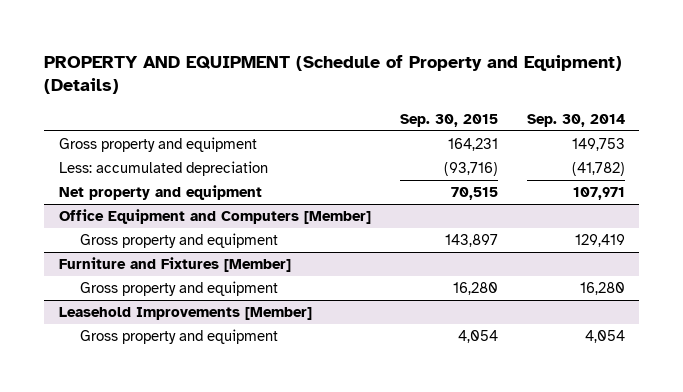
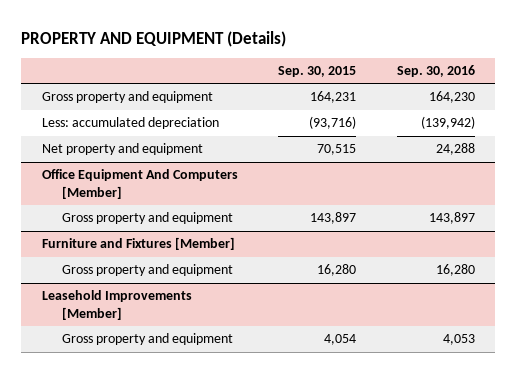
[44,54,623,95] PROPERTY AND EQUIPMENT (Schedule of Property and Equipment) (Details) -> [21,30,287,47] PROPERTY AND EQUIPMENT (Details)
[526,113,625,127] Sep. 30, 2014 -> none
none -> [396,65,475,78] Sep. 30, 2016
[58,209,371,225] Office Equipment and Computers [Member] -> [41,169,238,199] Office Equipment And Computers [Member]

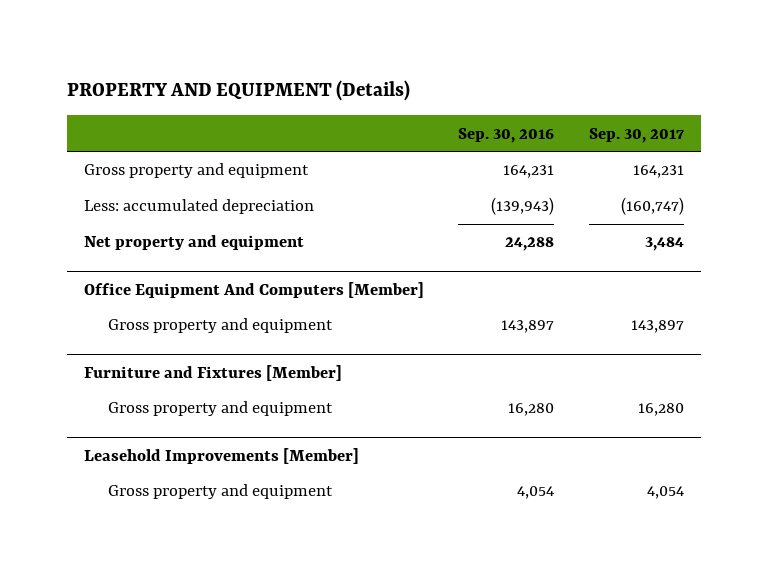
[278,66,357,78] Sep. 30, 2015 -> none
none -> [588,127,684,143] Sep. 30, 2017
[428,91,475,104] 164,230 -> [503,165,555,179] 164,231
[420,116,475,130] (139,942) -> [491,197,555,216] (139,943)
[442,334,475,346] 4,053 -> [517,486,555,500] 4,054

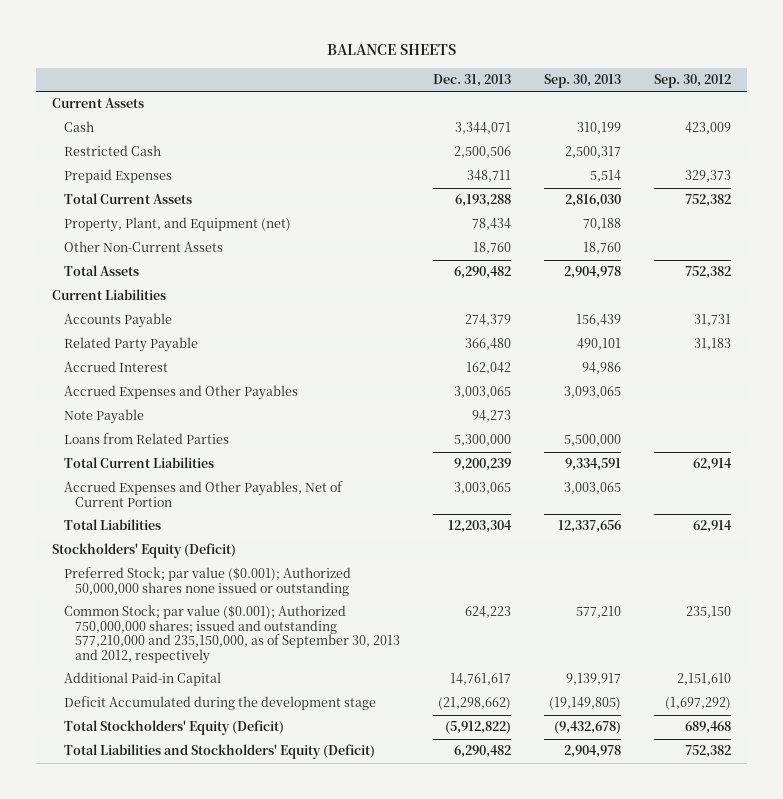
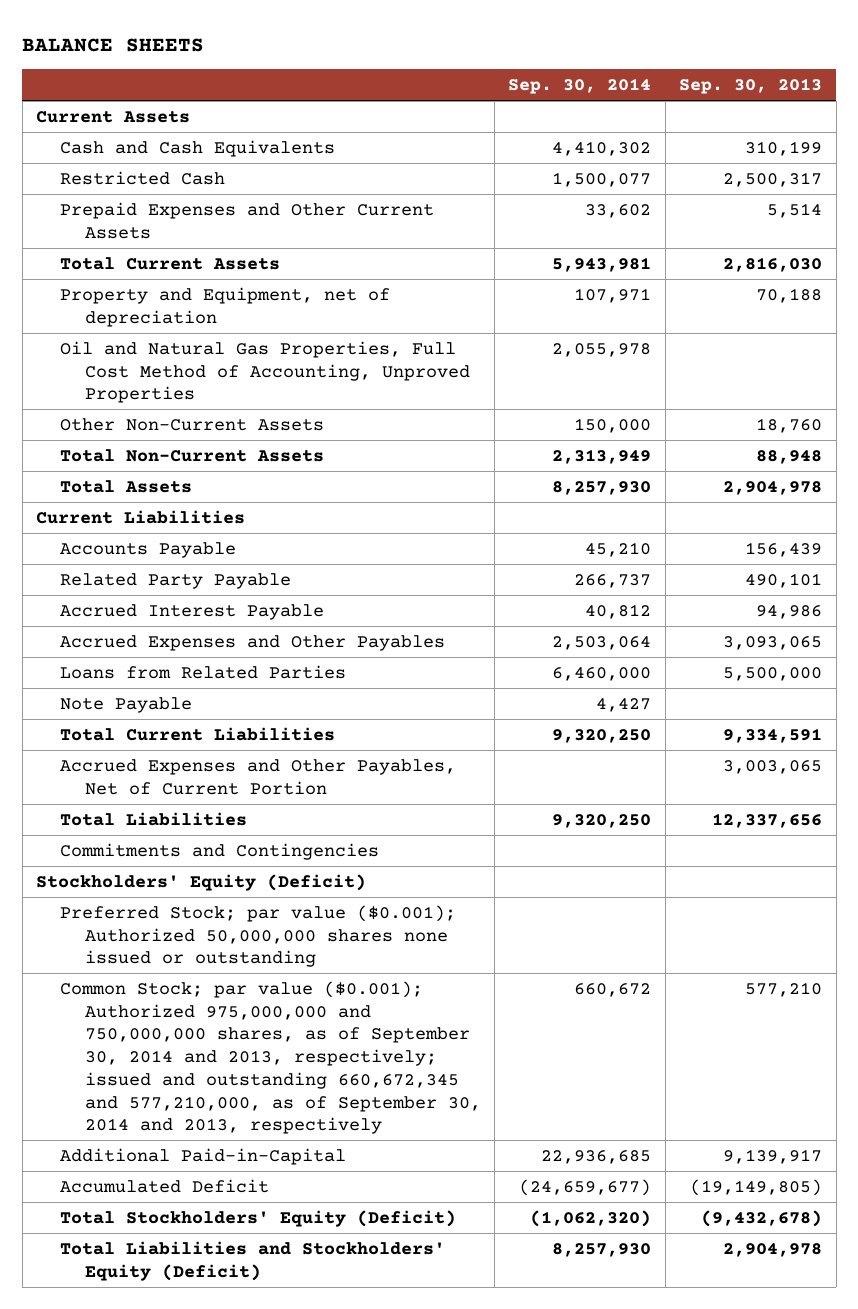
[433,74,512,88] Dec. 31, 2013 -> none
[653,74,731,89] Sep. 30, 2012 -> none
none -> [508,78,652,95] Sep. 30, 2014
[63,121,94,133] Cash -> [60,139,336,157] Cash and Cash Equivalents
[63,169,172,184] Prepaid Expenses -> [60,201,435,239] Prepaid Expenses and Other Current Assets
[63,217,291,233] Property, Plant, and Equipment (net) -> [60,286,391,327] Property and Equipment, net of depreciation
none -> [60,340,470,404] Oil and Natural Gas Properties, Full Cost Method of Accounting, Unproved Properties
none -> [60,448,325,462] Total Non-Current Assets
[63,361,168,373] Accrued Interest -> [60,603,325,620] Accrued Interest Payable
[63,409,144,425] Note Payable -> [60,696,193,713] Note Payable
none -> [60,842,380,860] Commitments and Contingencies
[63,605,401,664] Common Stock; par value ($0.001); Authorized 750,000,000 shares; issued and outstanding 577,210,000 and 235,150,000, as of September 30, 2013 and 2012, respectively -> [60,980,481,1135] Common Stock; par value ($0.001); Authorized 975,000,000 and 750,000,000 shares, as of September 30, 2014 and 2013, respectively; issued and outstanding 660,672,345 and 577,210,000, as of September 30, 2014 and 2013, respectively
[63,672,221,687] Additional Paid-in Capital -> [60,1147,347,1165] Additional Paid-in-Capital
[63,696,376,711] Deficit Accumulated during the development stage -> [60,1178,270,1193] Accumulated Deficit

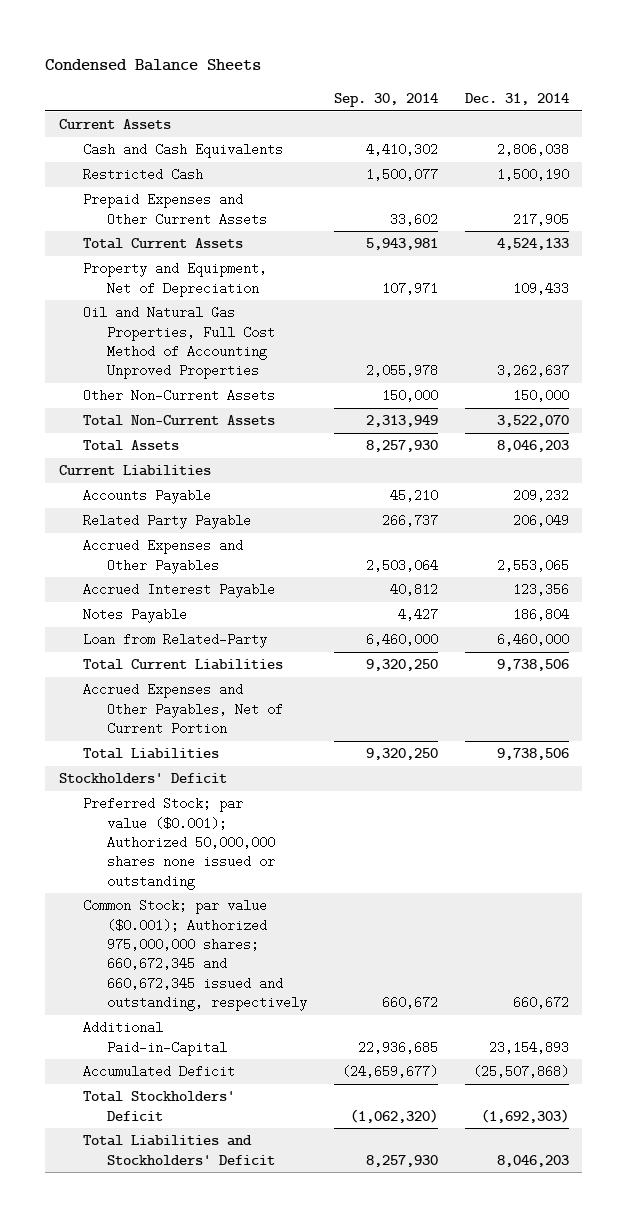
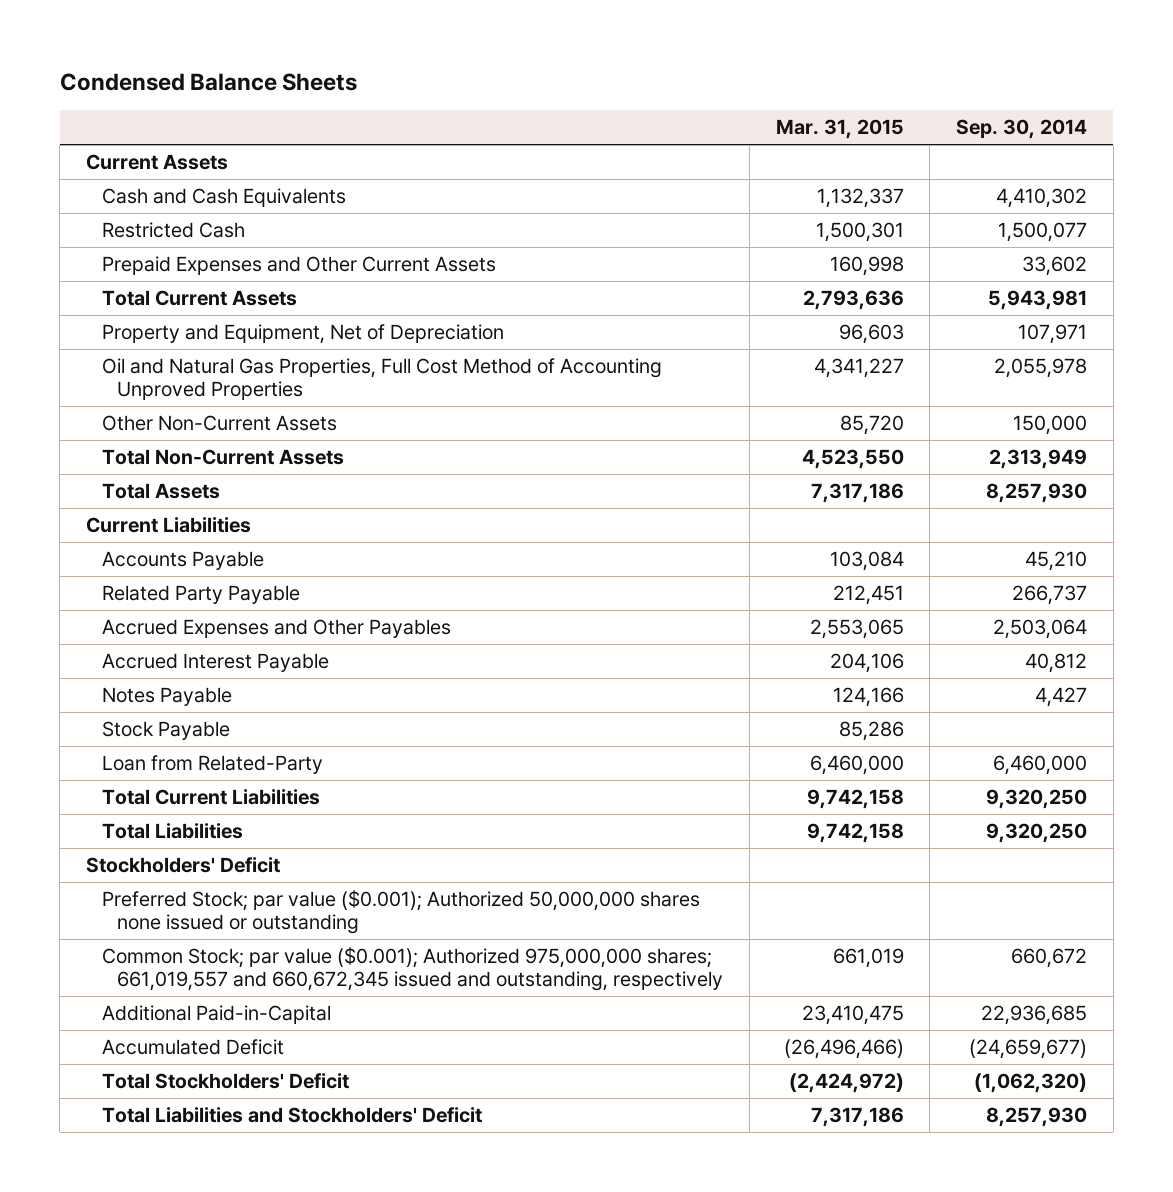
[464,92,569,105] Dec. 31, 2014 -> none
none -> [775,119,904,140] Mar. 31, 2015
none -> [101,721,230,741] Stock Payable
[82,683,283,736] Accrued Expenses and Other Payables, Net of Current Portion -> none
[82,899,307,1012] Common Stock; par value ($0.001); Authorized 975,000,000 shares; 660,672,345 and 660,672,345 issued and outstanding, respectively -> [101,947,724,991] Common Stock; par value ($0.001); Authorized 975,000,000 shares; 661,019,557 and 660,672,345 issued and outstanding, respectively

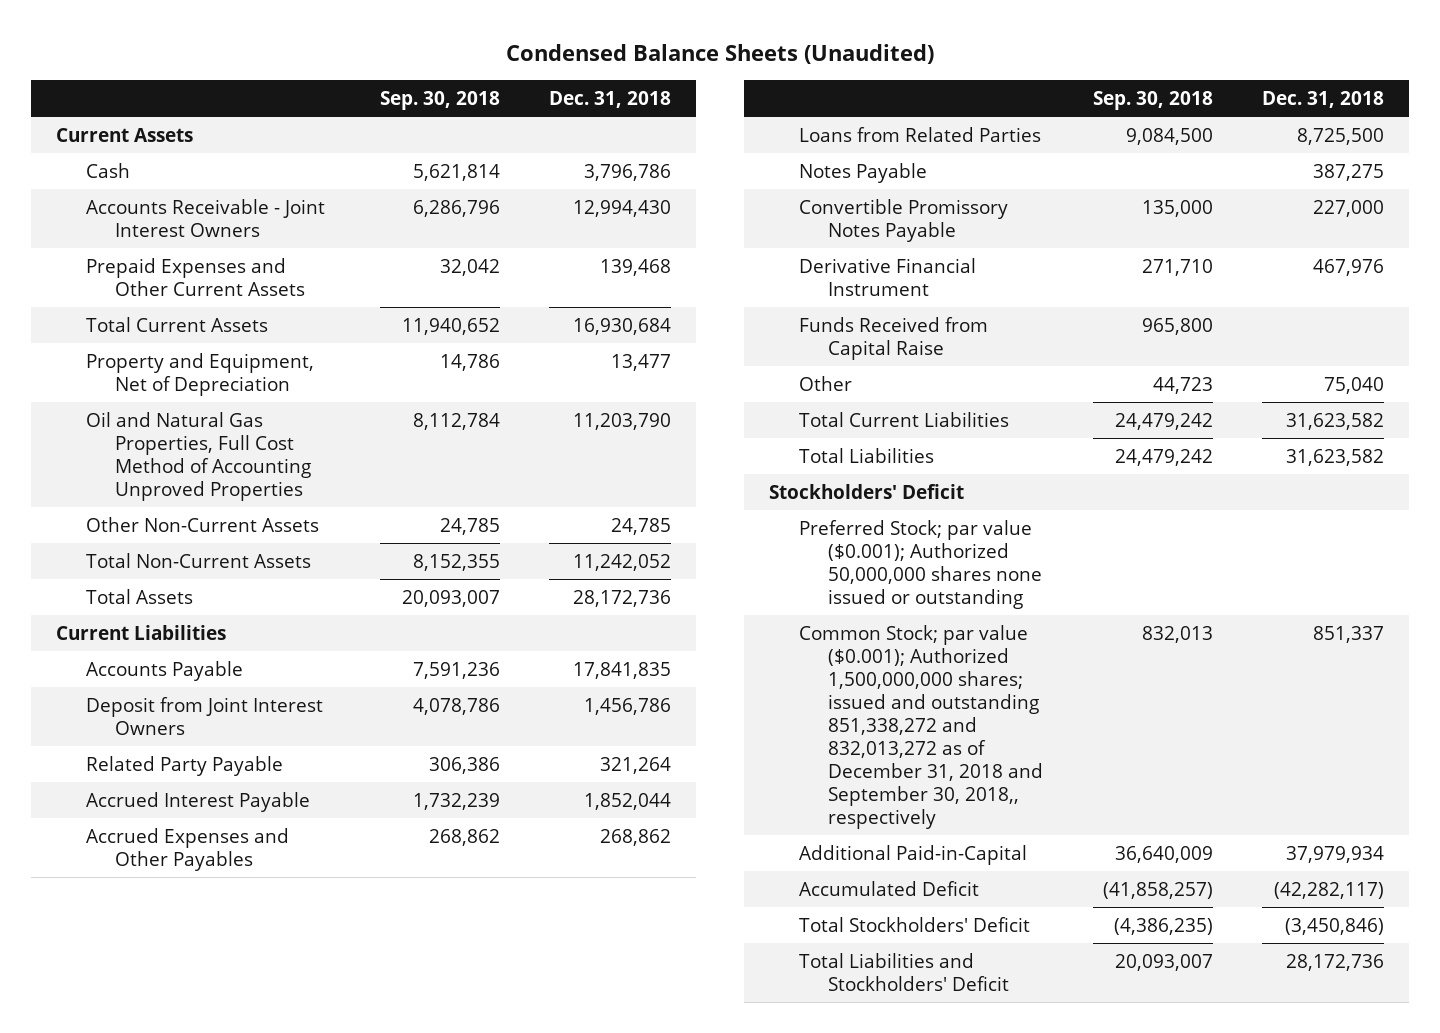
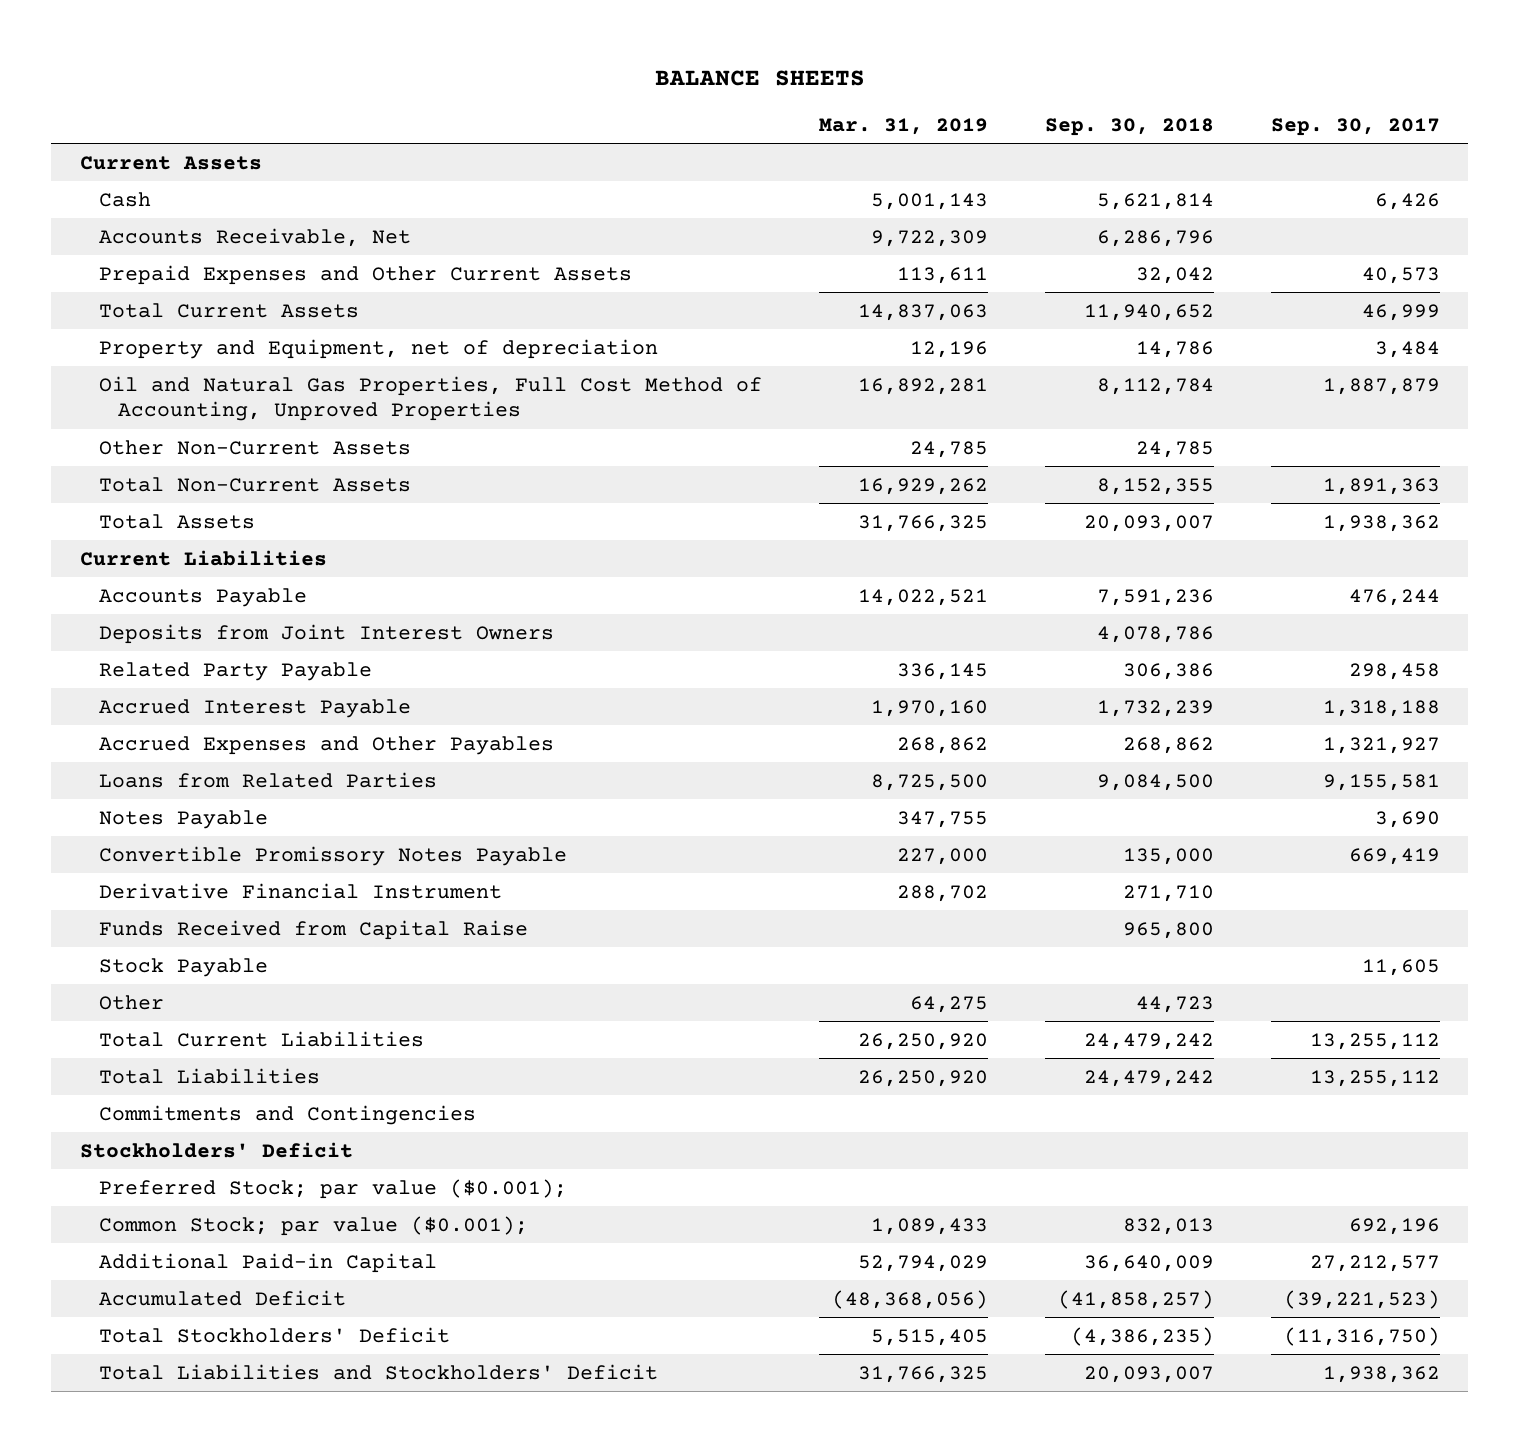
[506,44,935,65] Condensed Balance Sheets (Unaudited) -> [654,69,865,86] BALANCE SHEETS
[549,91,672,109] Dec. 31, 2018 -> none
none -> [818,117,988,135] Mar. 31, 2019
none -> [1270,117,1440,136] Sep. 30, 2017
[85,198,325,237] Accounts Receivable - Joint Interest Owners -> [98,227,411,247] Accounts Receivable, Net
[85,352,314,396] Property and Equipment, Net of Depreciation -> [98,338,658,359] Property and Equipment, net of depreciation
[85,411,312,501] Oil and Natural Gas Properties, Full Cost Method of Accounting Unproved Properties -> [98,375,762,422] Oil and Natural Gas Properties, Full Cost Method of Accounting, Unproved Properties
[85,696,323,735] Deposit from Joint Interest Owners -> [98,623,554,644] Deposits from Joint Interest Owners
none -> [98,957,268,977] Stock Payable
none -> [98,1104,476,1125] Commitments and Contingencies
[798,519,1043,609] Preferred Stock; par value ($0.001); Authorized 50,000,000 shares none issued or outstanding -> [98,1178,567,1199] Preferred Stock; par value ($0.001);
[798,624,1044,829] Common Stock; par value ($0.001); Authorized 1,500,000,000 shares; issued and outstanding 851,338,272 and 832,013,272 as of December 31, 2018 and September 30, 2018,, respectively -> [98,1215,528,1236] Common Stock; par value ($0.001);
[798,844,1027,865] Additional Paid-in-Capital -> [98,1252,437,1273] Additional Paid-in Capital

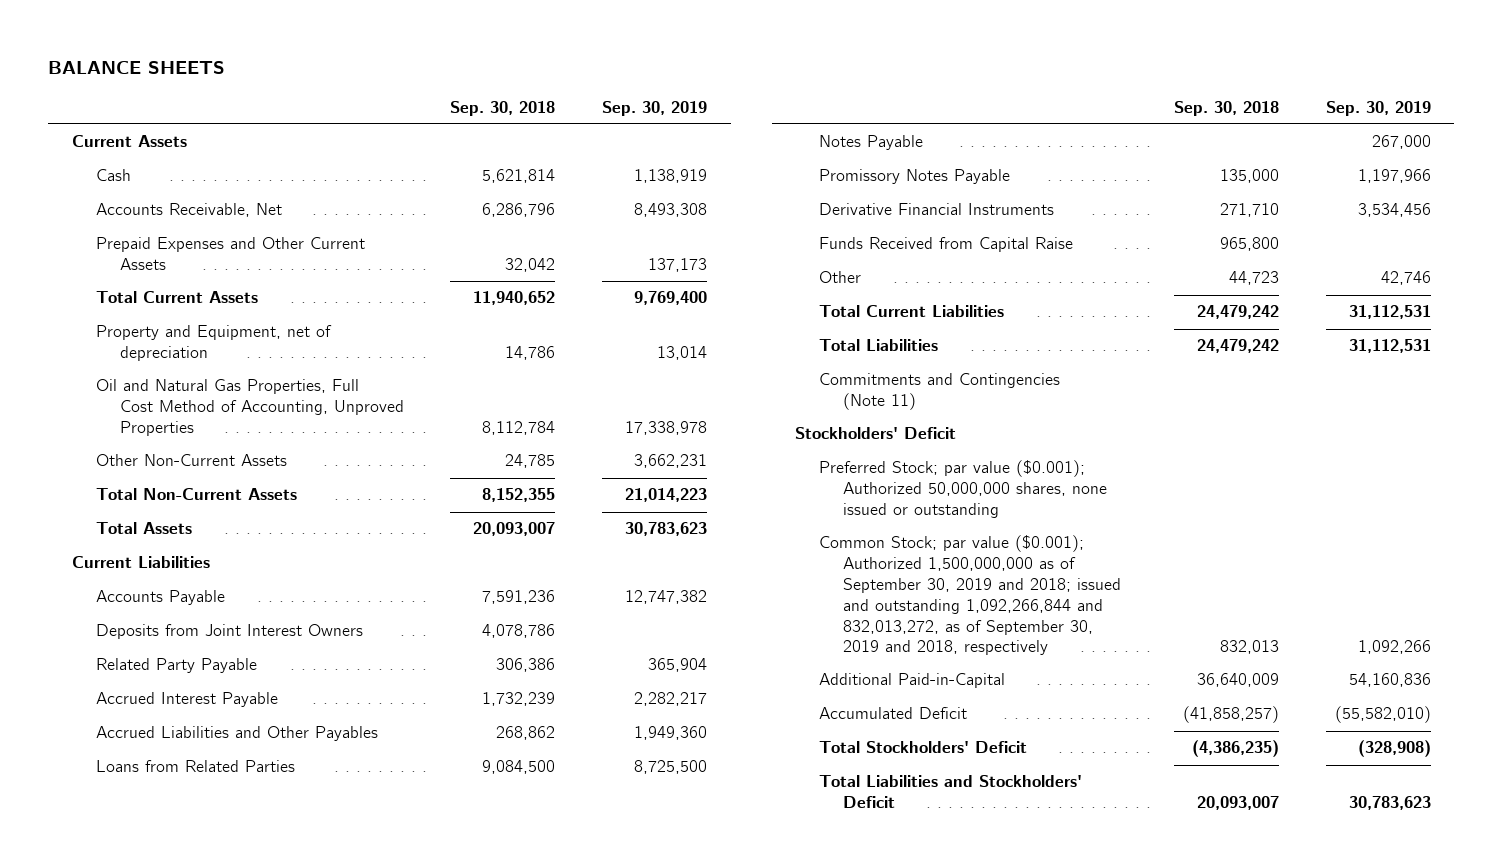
[818,117,988,135] Mar. 31, 2019 -> none
[1270,117,1440,136] Sep. 30, 2017 -> none
none -> [602,100,708,116] Sep. 30, 2019
[98,735,554,755] Accrued Expenses and Other Payables -> [95,726,378,742] Accrued Liabilities and Other Payables
[98,845,567,866] Convertible Promissory Notes Payable -> [819,169,1011,185] Promissory Notes Payable
[98,882,502,899] Derivative Financial Instrument -> [819,203,1055,216] Derivative Financial Instruments
[98,957,268,977] Stock Payable -> none
[98,1104,476,1125] Commitments and Contingencies -> [819,373,1061,411] Commitments and Contingencies (Note 11)
[98,1178,567,1199] Preferred Stock; par value ($0.001); -> [819,460,1108,518] Preferred Stock; par value ($0.001); Authorized 50,000,000 shares, none issued or outstanding
[98,1215,528,1236] Common Stock; par value ($0.001); -> [819,535,1122,656] Common Stock; par value ($0.001); Authorized 1,500,000,000 as of September 30, 2019 and 2018; issued and outstanding 1,092,266,844 and 832,013,272, as of September 30, 2019 and 2018, respectively
[98,1252,437,1273] Additional Paid-in Capital -> [819,673,1006,689] Additional Paid-in-Capital

